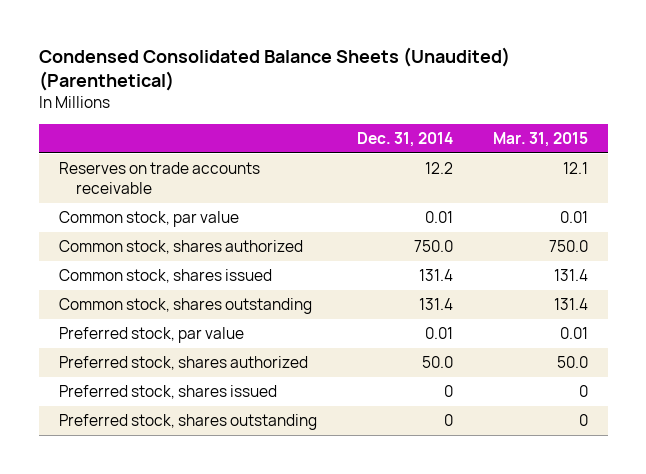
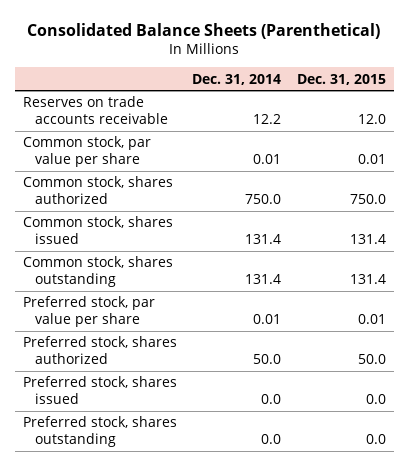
[38,47,510,92] Condensed Consolidated Balance Sheets (Unaudited) (Parenthetical) -> [27,22,381,39] Consolidated Balance Sheets (Parenthetical)
[492,132,588,148] Mar. 31, 2015 -> none
none -> [296,73,386,85] Dec. 31, 2015
[58,211,239,228] Common stock, par value -> [22,136,151,167] Common stock, par value per share
[58,327,244,344] Preferred stock, par value -> [22,296,155,327] Preferred stock, par value per share
[443,385,453,398] 0 -> [261,393,282,404] 0.0
[443,414,453,427] 0 -> [261,433,282,444] 0.0

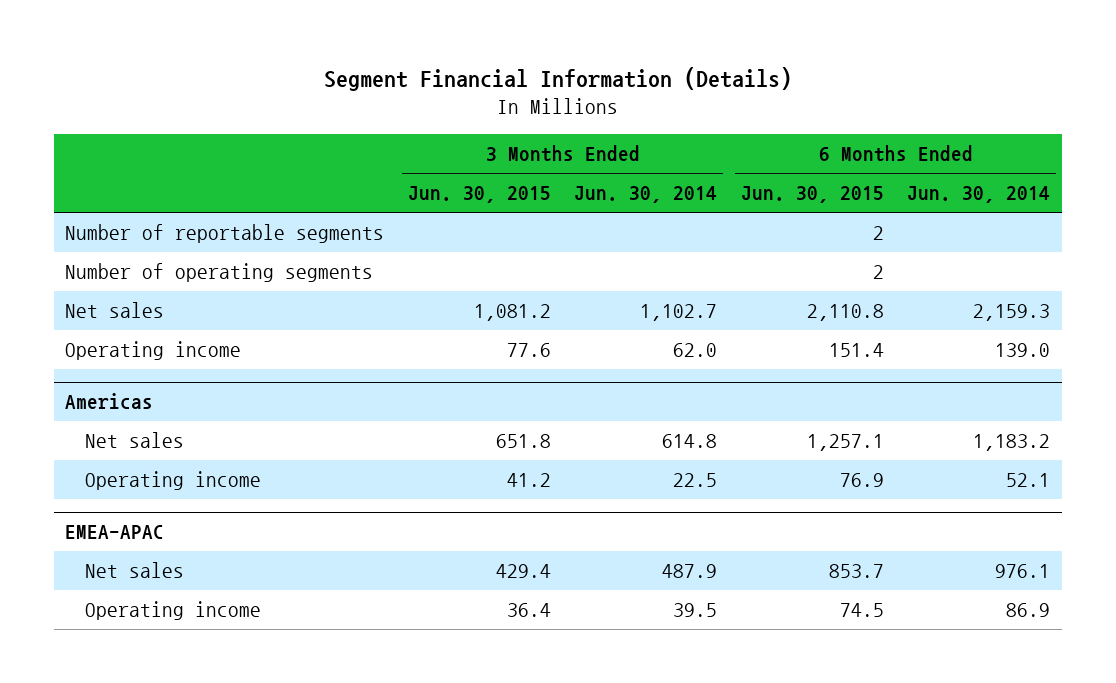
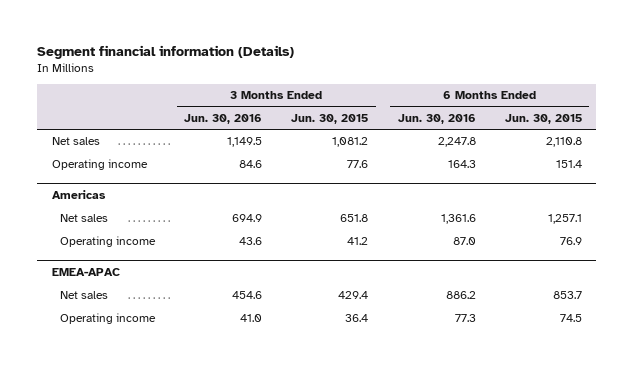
[323,66,792,91] Segment Financial Information (Details) -> [37,44,295,59] Segment financial information (Details)
[574,186,718,204] Jun. 30, 2014 -> none
[907,186,1051,204] Jun. 30, 2014 -> none
none -> [184,113,263,124] Jun. 30, 2016
none -> [397,113,476,124] Jun. 30, 2016
[65,224,385,244] Number of reportable segments -> none
[65,263,374,283] Number of operating segments -> none

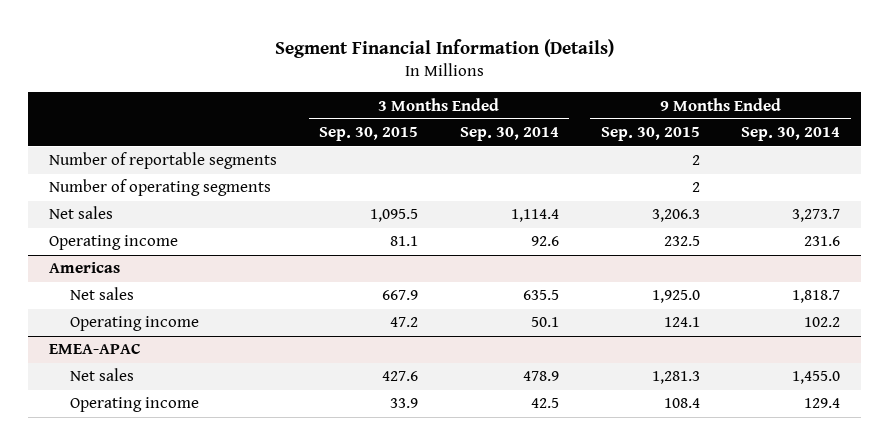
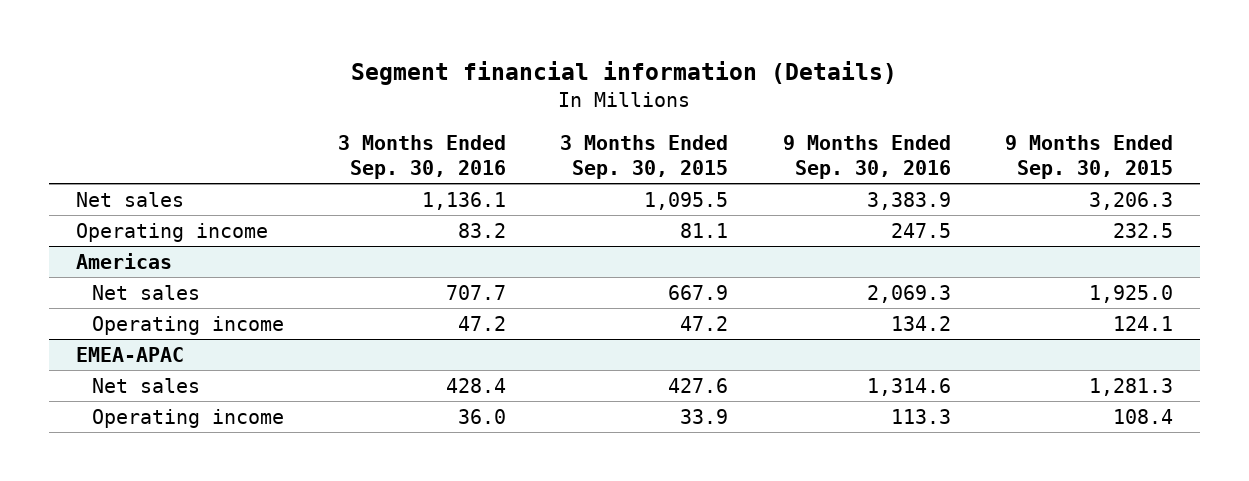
[274,38,614,58] Segment Financial Information (Details) -> [351,60,898,85] Segment financial information (Details)
[459,127,559,142] Sep. 30, 2014 -> none
[741,127,841,142] Sep. 30, 2014 -> none
none -> [337,134,506,180] 3 Months Ended Sep. 30, 2016
none -> [782,134,951,180] 9 Months Ended Sep. 30, 2016
[49,152,278,170] Number of reportable segments -> none
[49,179,272,197] Number of operating segments -> none

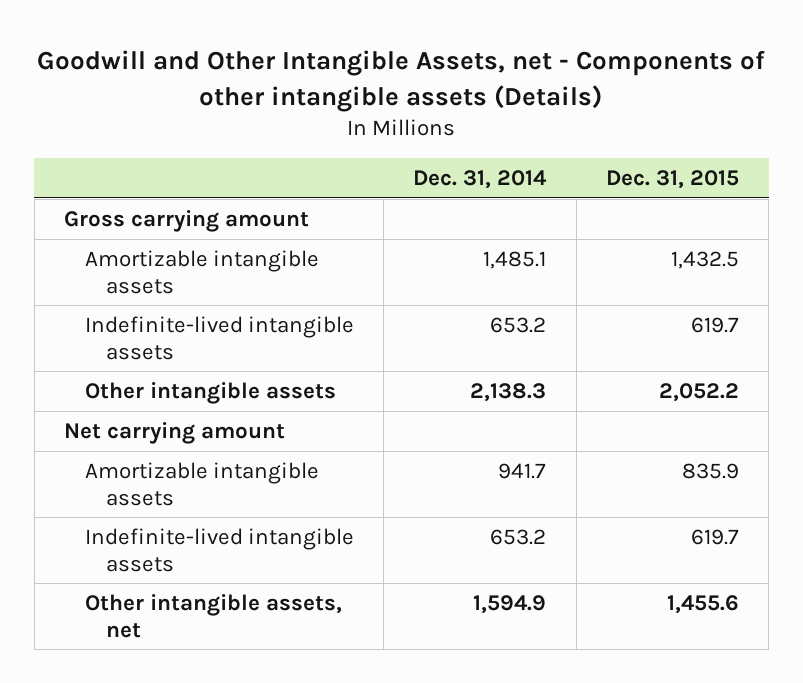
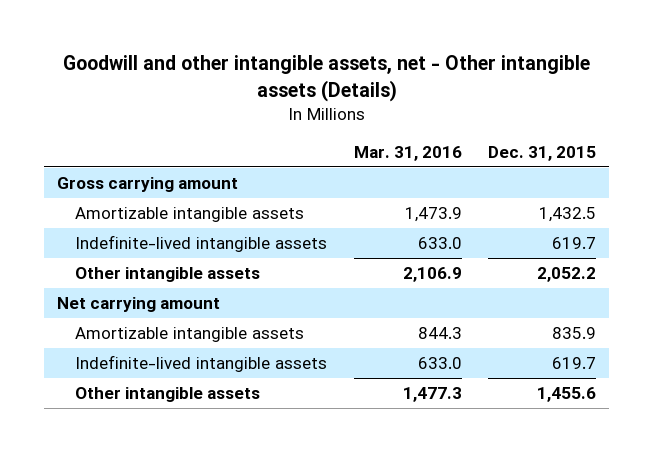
[37,50,766,112] Goodwill and Other Intangible Assets, net - Components of other intangible assets (Details) -> [62,55,590,102] Goodwill and other intangible assets, net - Other intangible assets (Details)
[413,169,548,189] Dec. 31, 2014 -> none
none -> [353,145,462,161] Mar. 31, 2016
[84,594,342,638] Other intangible assets, net -> [75,387,261,403] Other intangible assets

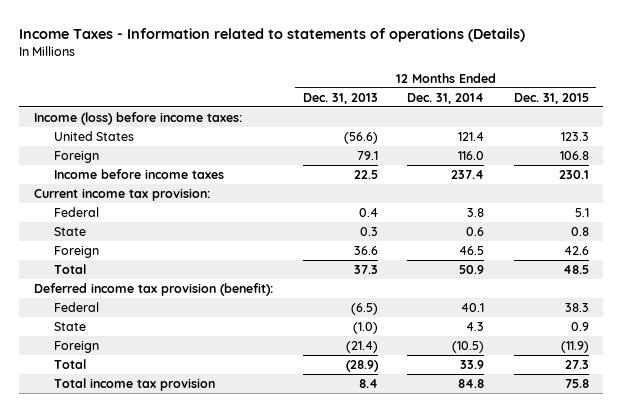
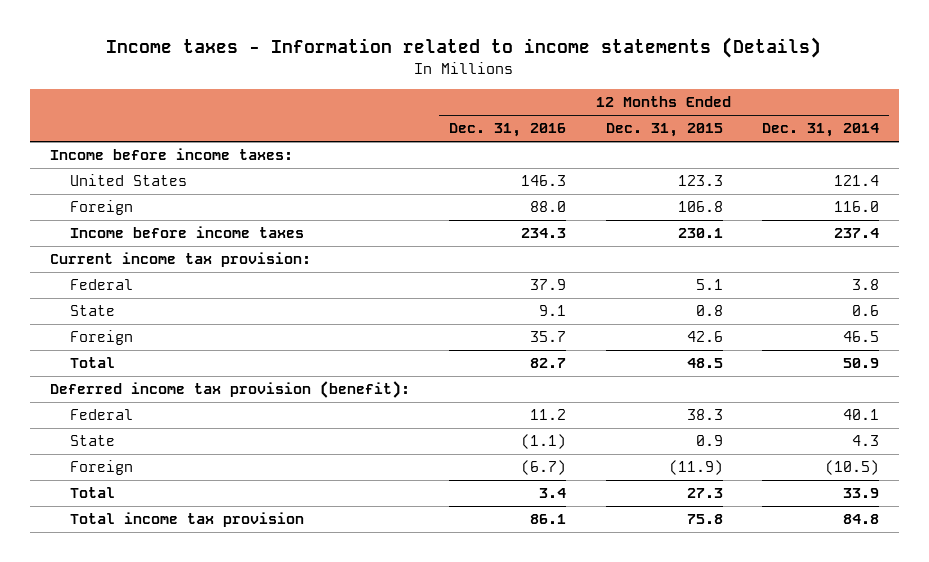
[19,27,526,42] Income Taxes - Information related to statements of operations (Details) -> [106,37,822,59] Income taxes - Information related to income statements (Details)
[302,92,378,104] Dec. 31, 2013 -> none
none -> [449,123,567,138] Dec. 31, 2016
[34,112,243,126] Income (loss) before income taxes: -> [49,148,293,161] Income before income taxes:

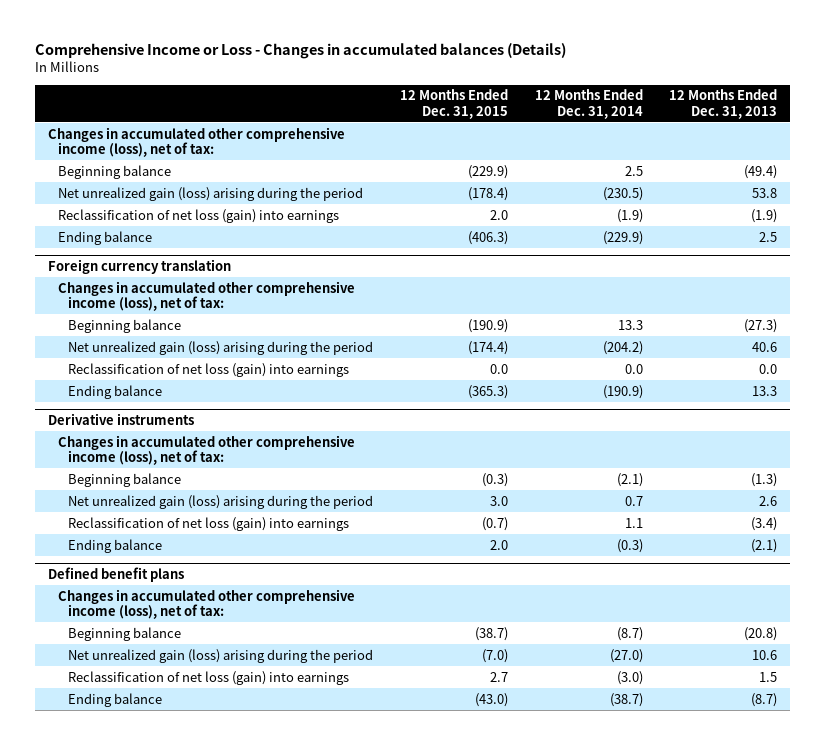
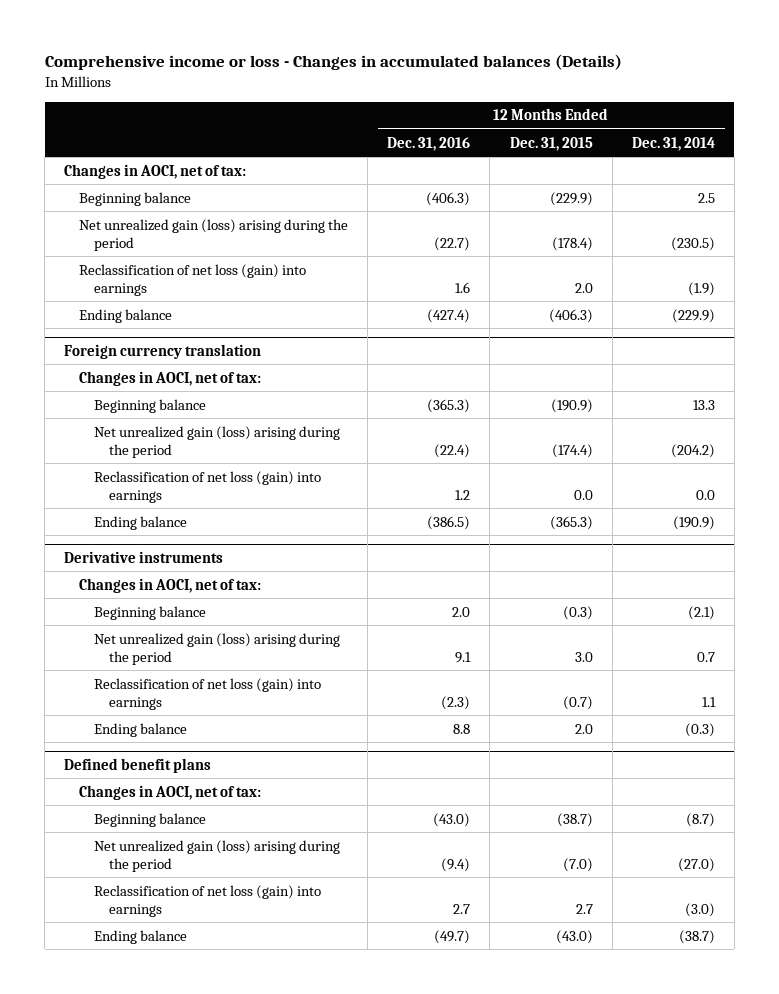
[34,42,566,59] Comprehensive Income or Loss - Changes in accumulated balances (Details) -> [44,54,622,71] Comprehensive income or loss - Changes in accumulated balances (Details)
[669,89,778,119] 12 Months Ended Dec. 31, 2013 -> none
none -> [387,136,471,151] Dec. 31, 2016
[47,126,345,157] Changes in accumulated other comprehensive income (loss), net of tax: -> [64,163,247,179] Changes in AOCI, net of tax:
[58,280,356,311] Changes in accumulated other comprehensive income (loss), net of tax: -> [79,370,262,386] Changes in AOCI, net of tax:
[58,434,356,465] Changes in accumulated other comprehensive income (loss), net of tax: -> [79,577,262,593] Changes in AOCI, net of tax:
[58,588,356,619] Changes in accumulated other comprehensive income (loss), net of tax: -> [79,784,262,800] Changes in AOCI, net of tax:

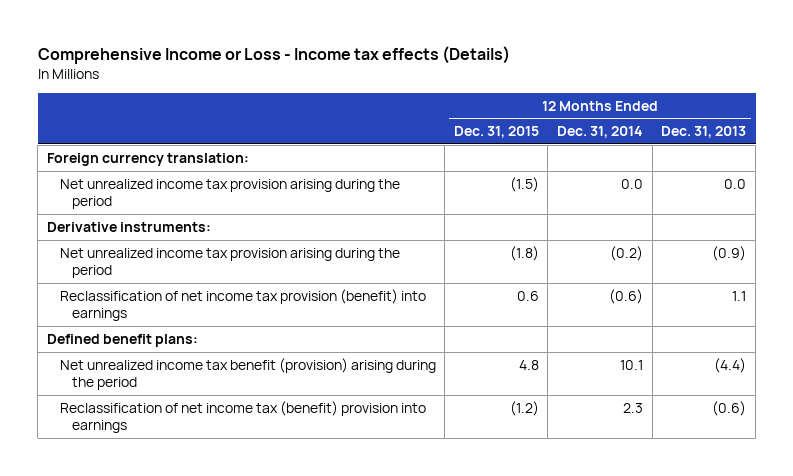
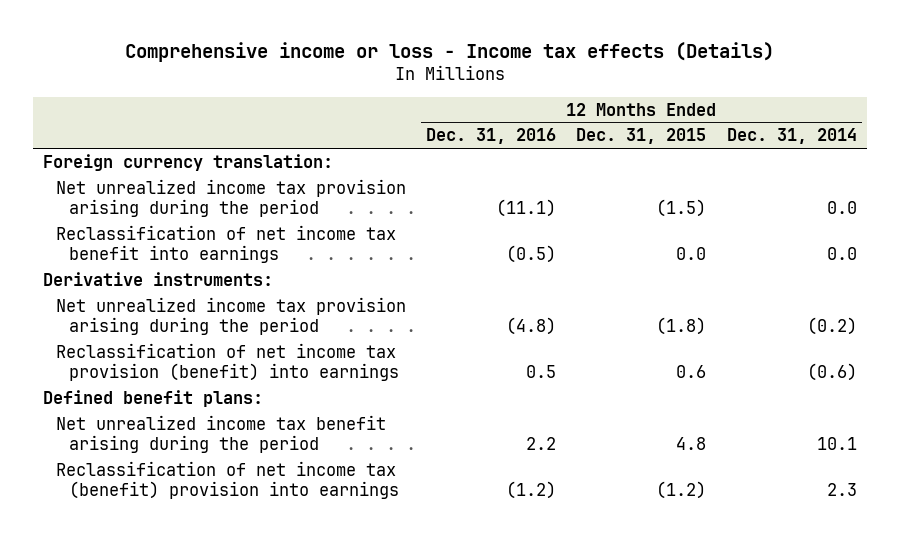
[37,45,510,64] Comprehensive Income or Loss - Income tax effects (Details) -> [124,42,774,63] Comprehensive income or loss - Income tax effects (Details)
[661,126,747,139] Dec. 31, 2013 -> none
none -> [426,128,557,145] Dec. 31, 2016
none -> [55,224,396,264] Reclassification of net income tax benefit into earnings
[59,357,436,390] Net unrealized income tax benefit (provision) arising during the period -> [55,414,386,454] Net unrealized income tax benefit arising during the period

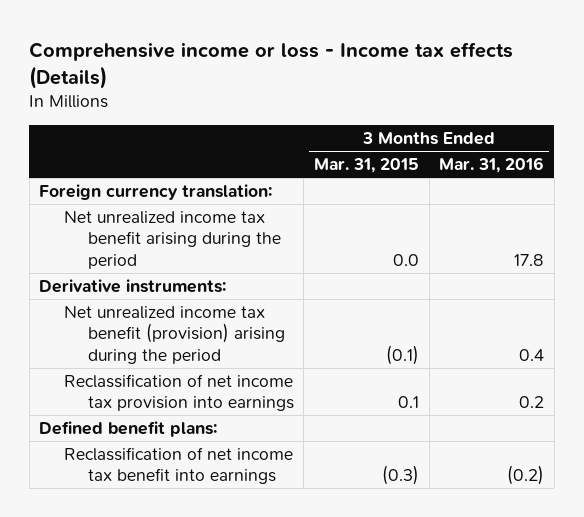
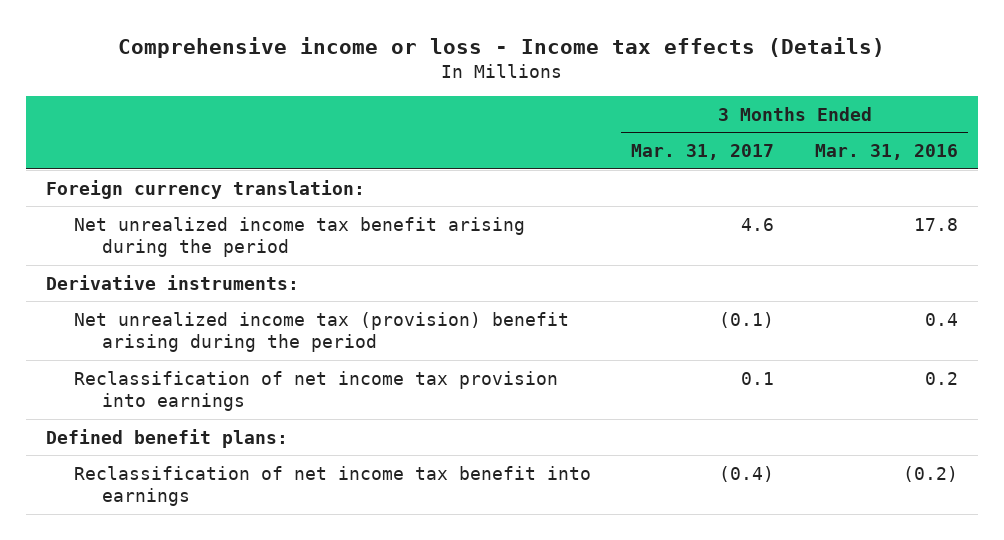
[314,158,420,174] Mar. 31, 2015 -> none
none -> [631,143,775,160] Mar. 31, 2017
[63,306,285,364] Net unrealized income tax benefit (provision) arising during the period -> [74,311,570,353] Net unrealized income tax (provision) benefit arising during the period

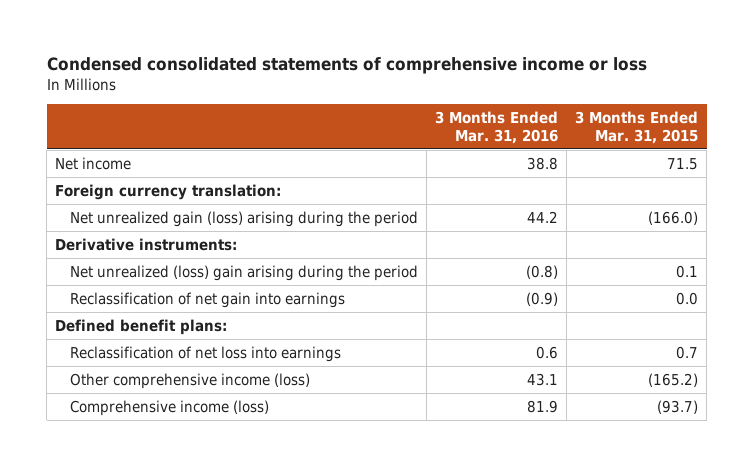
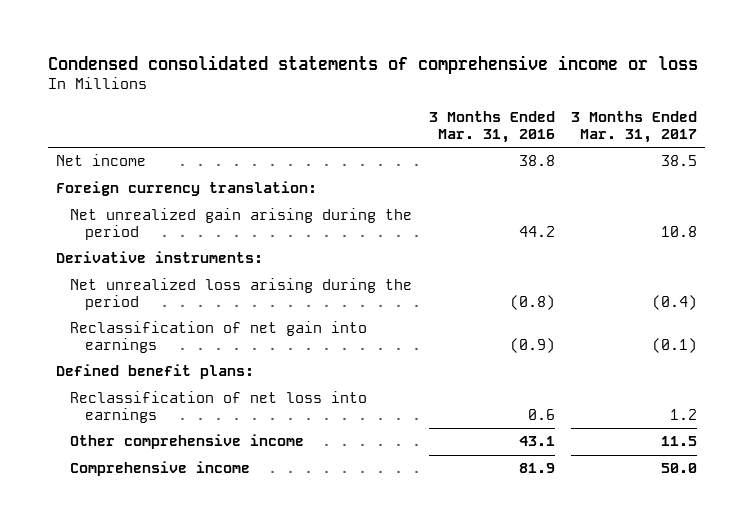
[575,111,699,144] 3 Months Ended Mar. 31, 2015 -> none
none -> [571,110,698,143] 3 Months Ended Mar. 31, 2017
[69,210,418,227] Net unrealized gain (loss) arising during the period -> [70,208,413,241] Net unrealized gain arising during the period
[69,264,418,281] Net unrealized (loss) gain arising during the period -> [70,278,413,311] Net unrealized loss arising during the period
[69,372,310,389] Other comprehensive income (loss) -> [70,434,305,450] Other comprehensive income
[69,399,269,416] Comprehensive income (loss) -> [70,461,251,477] Comprehensive income

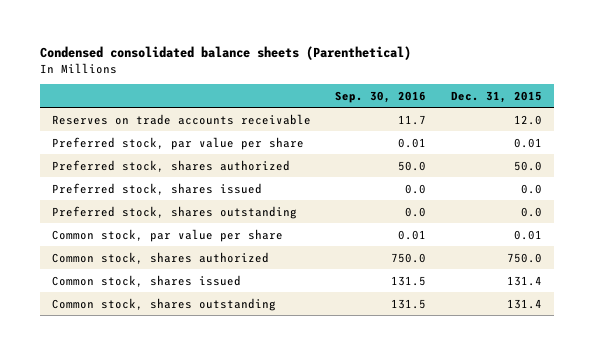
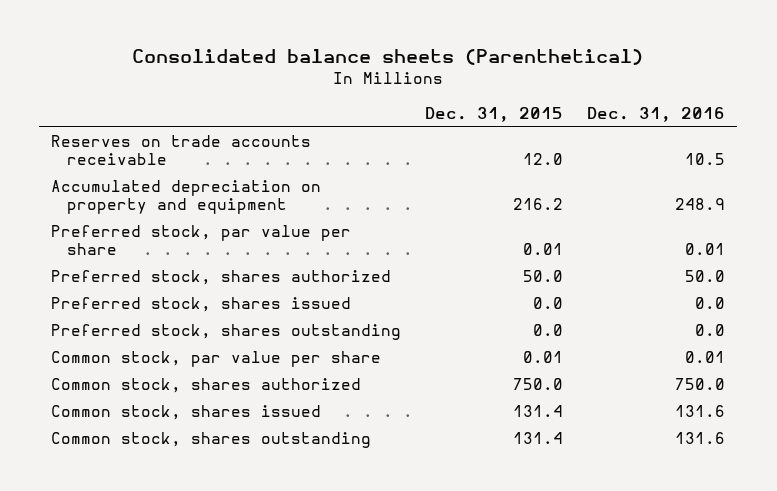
[39,46,411,61] Condensed consolidated balance sheets (Parenthetical) -> [132,49,644,66] Consolidated balance sheets (Parenthetical)
[335,90,427,103] Sep. 30, 2016 -> none
none -> [587,106,726,122] Dec. 31, 2016
none -> [51,180,322,215] Accumulated depreciation on property and equipment

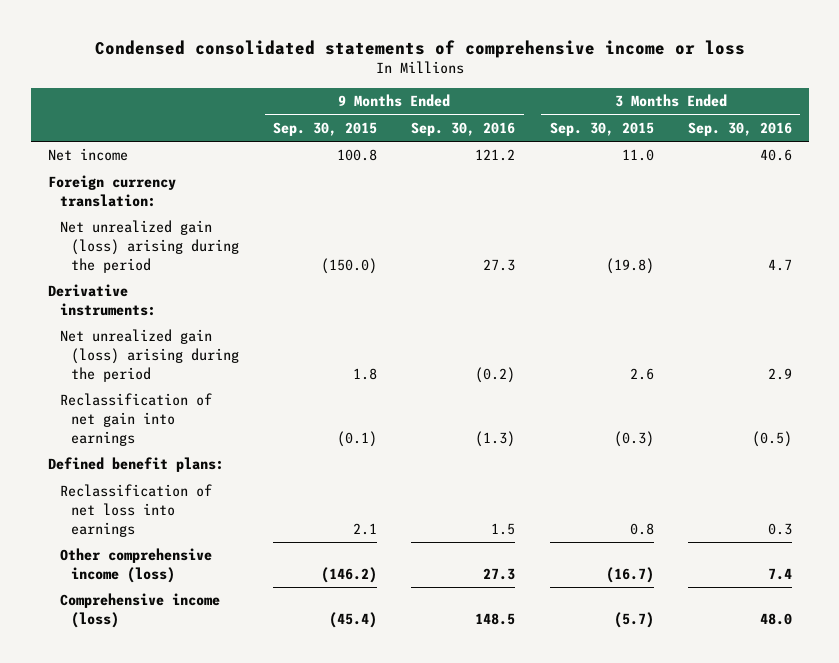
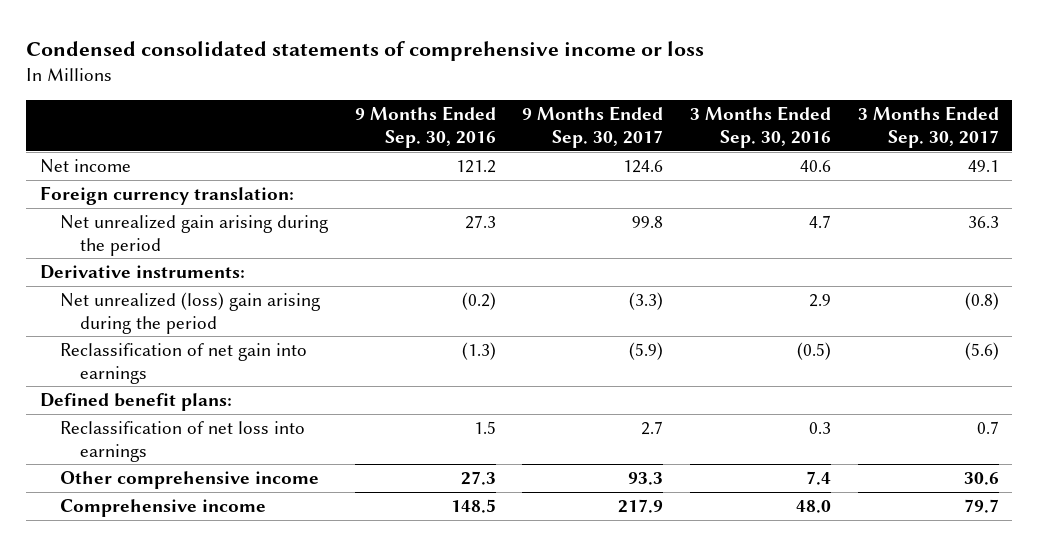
[273,122,378,137] Sep. 30, 2015 -> none
[549,122,654,137] Sep. 30, 2015 -> none
none -> [522,106,664,148] 9 Months Ended Sep. 30, 2017
none -> [857,106,999,148] 3 Months Ended Sep. 30, 2017
[59,220,240,273] Net unrealized gain (loss) arising during the period -> [59,214,328,256] Net unrealized gain arising during the period
[59,329,240,382] Net unrealized gain (loss) arising during the period -> [59,291,320,334] Net unrealized (loss) gain arising during the period
[59,548,212,583] Other comprehensive income (loss) -> [59,470,319,489] Other comprehensive income
[59,593,220,628] Comprehensive income (loss) -> [59,498,266,517] Comprehensive income

